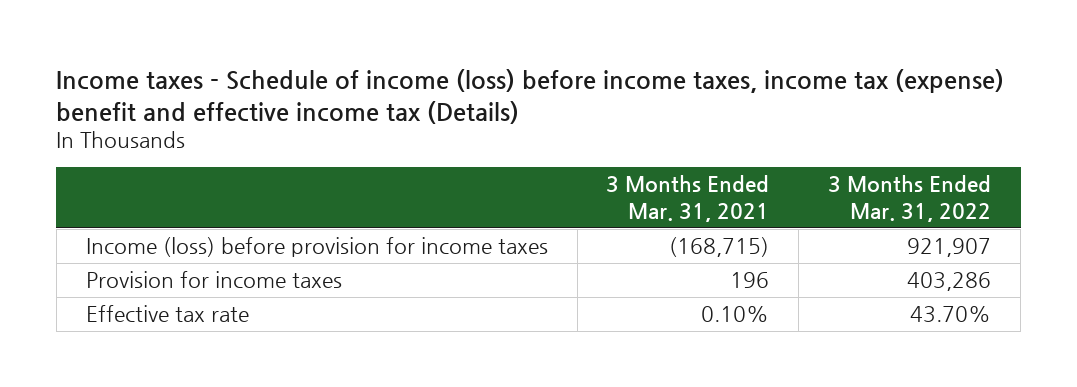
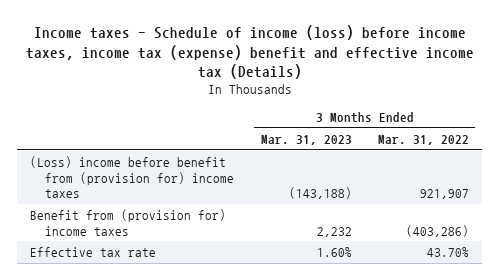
[606,175,770,222] 3 Months Ended Mar. 31, 2021 -> none
none -> [260,134,352,145] Mar. 31, 2023
[85,236,548,257] Income (loss) before provision for income taxes -> [30,155,235,199] (Loss) income before benefit from (provision for) income taxes
[85,270,342,288] Provision for income taxes -> [30,208,227,236] Benefit from (provision for) income taxes
[907,271,992,291] 403,286 -> [405,224,469,237] (403,286)

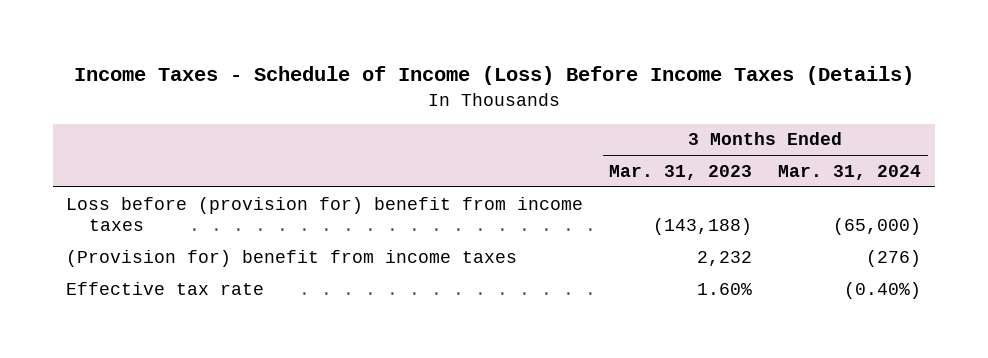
[25,24,474,80] Income taxes - Schedule of income (loss) before income taxes, income tax (expense) benefit and effective income tax (Details) -> [73,66,914,86] Income Taxes - Schedule of Income (Loss) Before Income Taxes (Details)
[377,134,469,145] Mar. 31, 2022 -> none
none -> [778,165,922,181] Mar. 31, 2024
[30,155,235,199] (Loss) income before benefit from (provision for) income taxes -> [66,196,584,232] Loss before (provision for) benefit from income taxes
[30,208,227,236] Benefit from (provision for) income taxes -> [66,249,518,267] (Provision for) benefit from income taxes

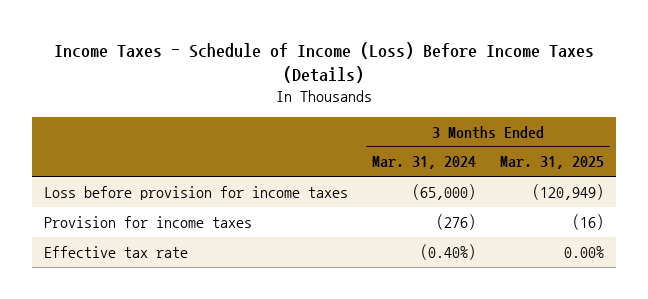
[609,165,753,181] Mar. 31, 2023 -> none
none -> [499,156,604,170] Mar. 31, 2025
[66,196,584,232] Loss before (provision for) benefit from income taxes -> [43,185,348,200] Loss before provision for income taxes
[66,249,518,267] (Provision for) benefit from income taxes -> [43,215,252,228] Provision for income taxes

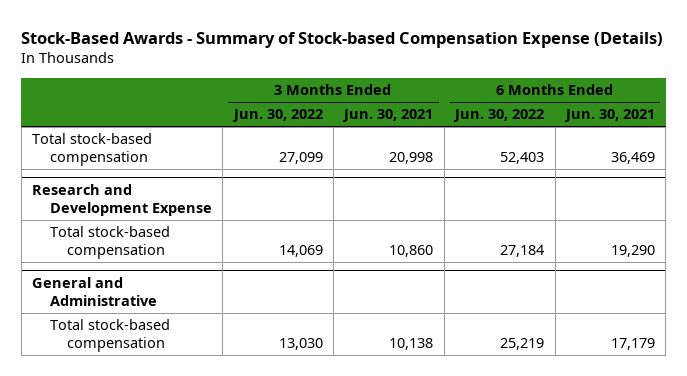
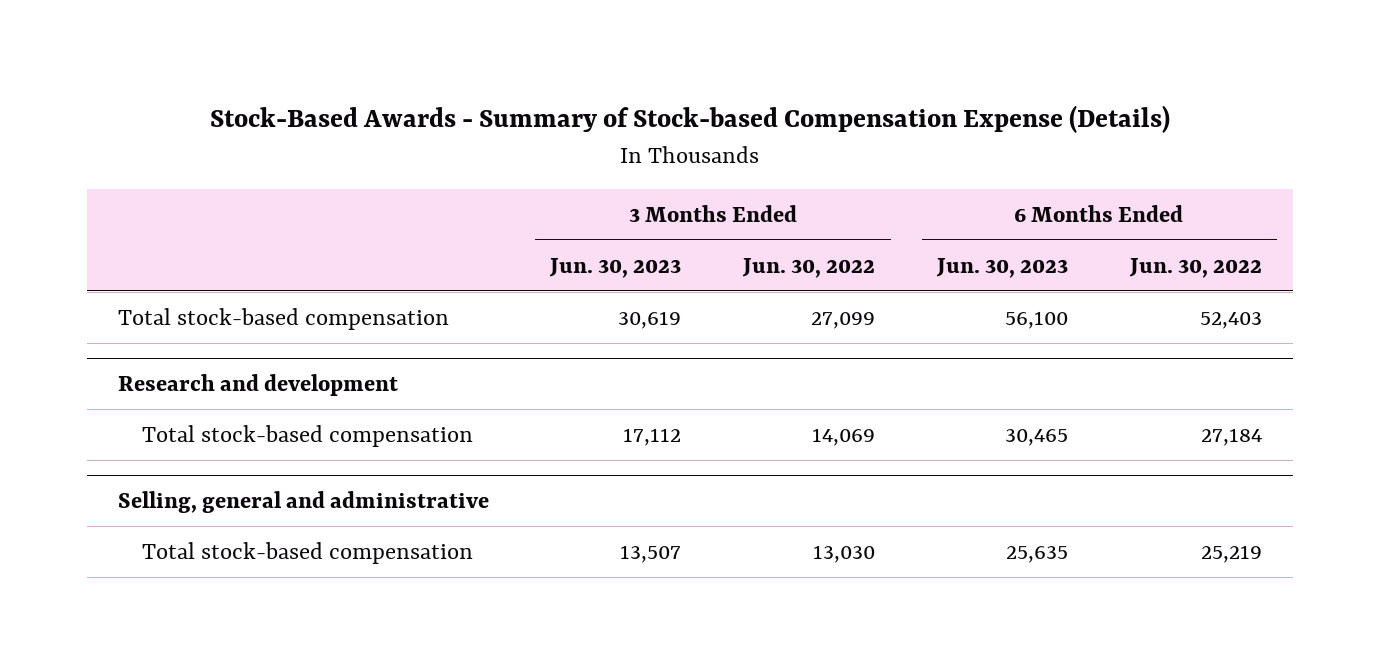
[342,109,434,123] Jun. 30, 2021 -> none
[563,109,655,123] Jun. 30, 2021 -> none
none -> [549,257,682,278] Jun. 30, 2023
none -> [936,257,1069,278] Jun. 30, 2023
[32,184,212,216] Research and Development Expense -> [117,374,398,397] Research and development
[32,277,157,306] General and Administrative -> [117,491,489,514] Selling, general and administrative

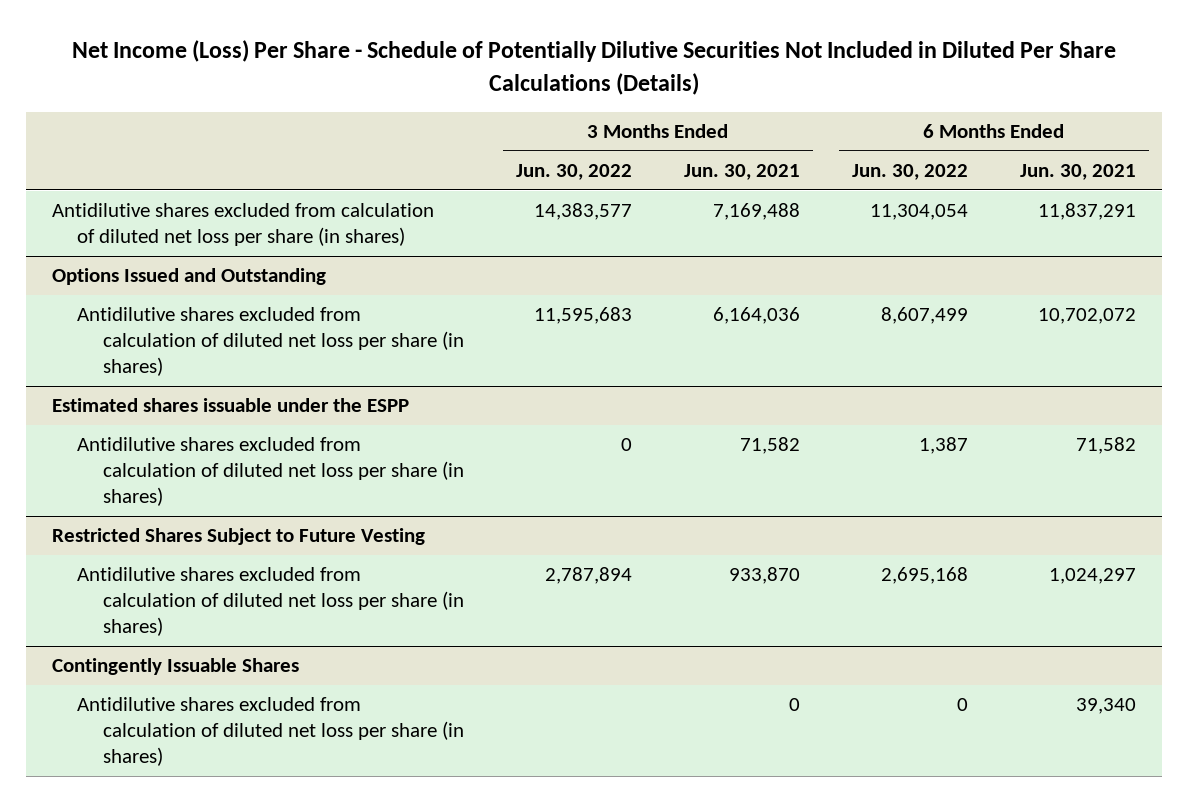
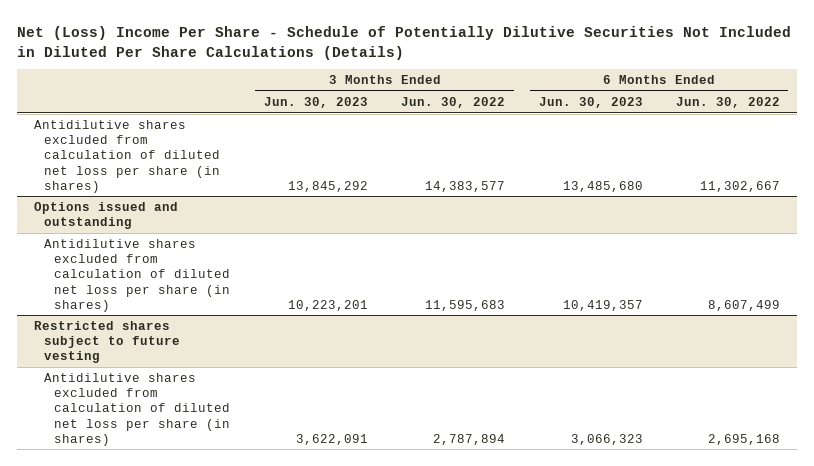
[71,40,1116,95] Net Income (Loss) Per Share - Schedule of Potentially Dilutive Securities Not Included in Diluted Per Share Calculations (Details) -> [17,25,792,60] Net (Loss) Income Per Share - Schedule of Potentially Dilutive Securities Not Included in Diluted Per Share Calculations (Details)
[683,163,800,180] Jun. 30, 2021 -> none
[1019,163,1136,180] Jun. 30, 2021 -> none
none -> [263,96,368,108] Jun. 30, 2023
none -> [538,96,643,108] Jun. 30, 2023
[869,204,968,221] 11,304,054 -> [700,180,781,192] 11,302,667
[52,268,327,286] Options Issued and Outstanding -> [33,202,178,230] Options issued and outstanding
[52,398,410,413] Estimated shares issuable under the ESPP -> none
[77,437,464,507] Antidilutive shares excluded from calculation of diluted net loss per share (in shares) -> none
[52,528,426,546] Restricted Shares Subject to Future Vesting -> [33,321,181,364] Restricted shares subject to future vesting
[52,658,300,676] Contingently Issuable Shares -> none
[77,697,464,767] Antidilutive shares excluded from calculation of diluted net loss per share (in shares) -> none

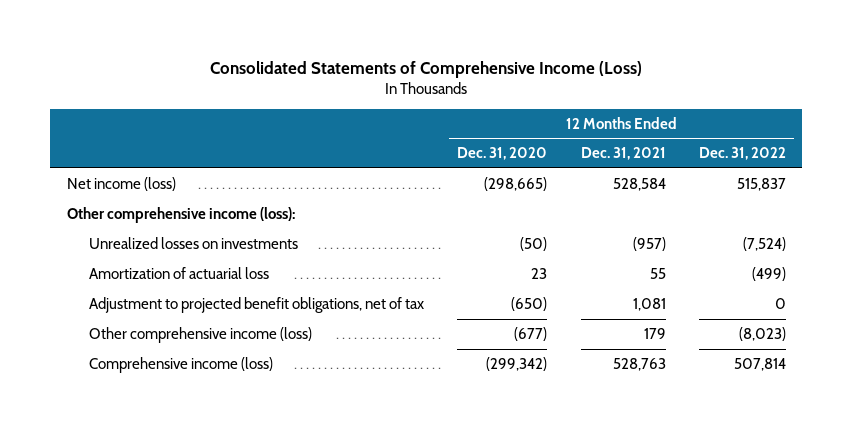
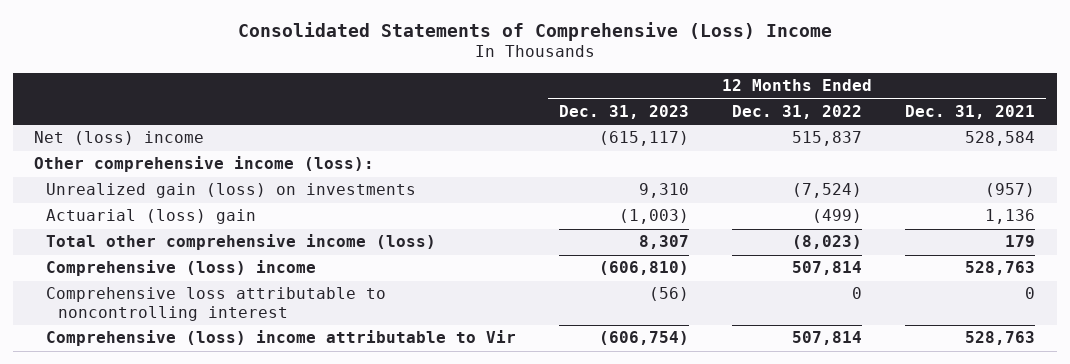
[210,60,643,78] Consolidated Statements of Comprehensive Income (Loss) -> [237,21,832,41] Consolidated Statements of Comprehensive (Loss) Income
[457,147,548,161] Dec. 31, 2020 -> none
none -> [559,105,690,120] Dec. 31, 2023
[67,177,177,192] Net income (loss) -> [34,131,205,146] Net (loss) income
[88,297,424,314] Adjustment to projected benefit obligations, net of tax -> none
[88,237,298,250] Unrealized losses on investments -> [46,183,417,199] Unrealized gain (loss) on investments
[88,267,269,280] Amortization of actuarial loss -> [46,209,257,225] Actuarial (loss) gain
[649,268,666,280] 55 -> [985,209,1036,225] 1,136
[88,327,312,344] Other comprehensive income (loss) -> [46,234,437,251] Total other comprehensive income (loss)
none -> [46,260,317,277] Comprehensive (loss) income
none -> [46,287,387,321] Comprehensive loss attributable to noncontrolling interest
[88,357,273,374] Comprehensive income (loss) -> [46,330,517,347] Comprehensive (loss) income attributable to Vir

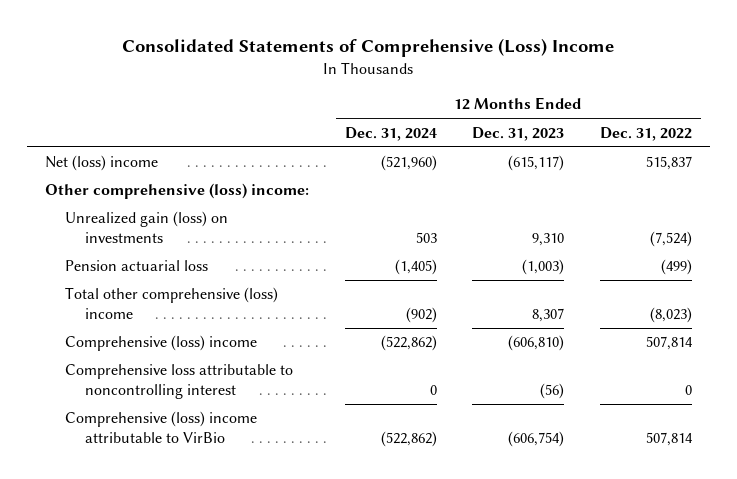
[905,105,1036,120] Dec. 31, 2021 -> none
none -> [344,126,437,141] Dec. 31, 2024
[34,156,375,173] Other comprehensive income (loss): -> [45,183,310,200] Other comprehensive (loss) income:
[46,209,257,225] Actuarial (loss) gain -> [64,260,208,272] Pension actuarial loss
[46,234,437,251] Total other comprehensive income (loss) -> [64,287,278,319] Total other comprehensive (loss) income
[46,330,517,347] Comprehensive (loss) income attributable to Vir -> [64,411,257,443] Comprehensive (loss) income attributable to VirBio

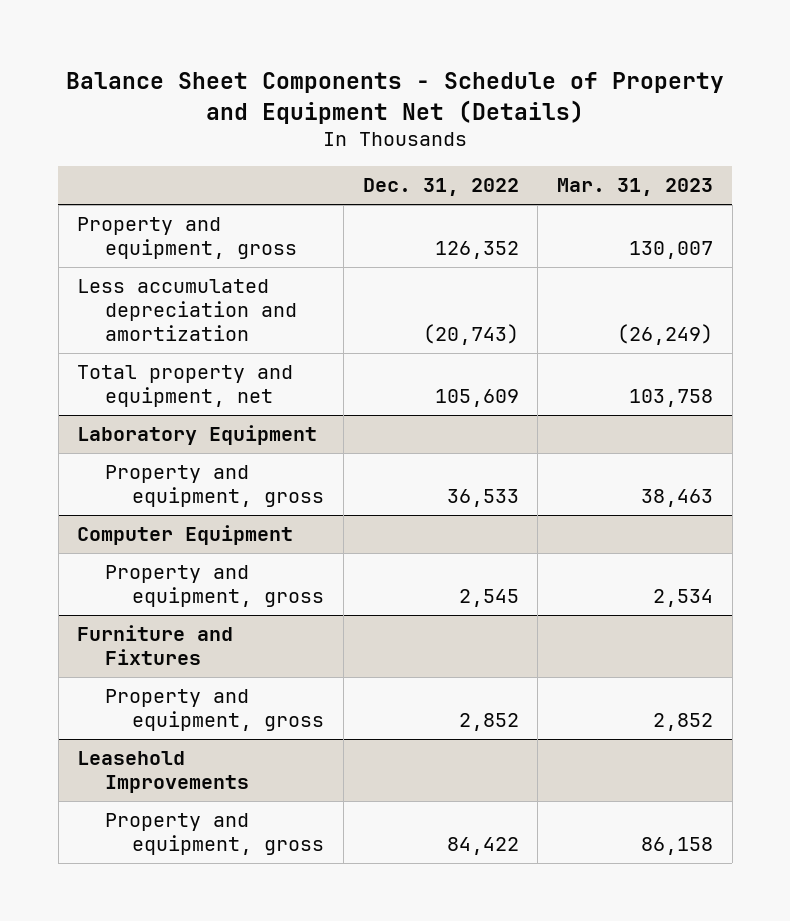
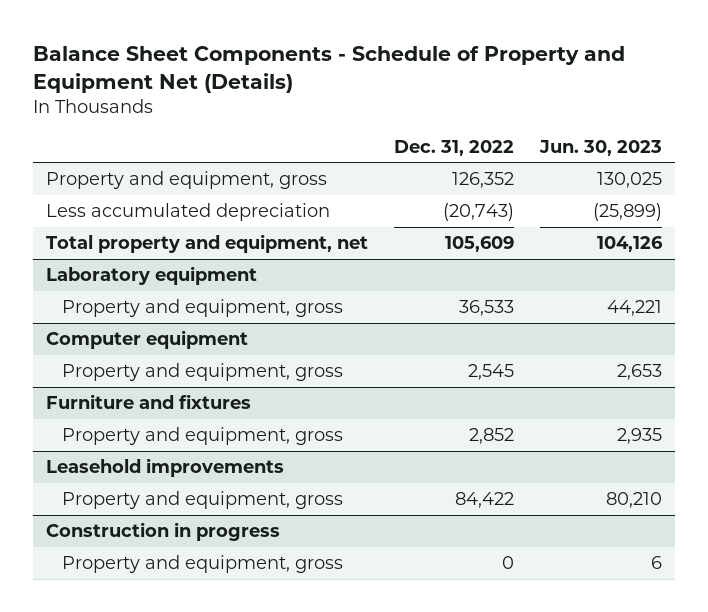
[557,178,714,197] Mar. 31, 2023 -> none
none -> [539,139,663,156] Jun. 30, 2023
[77,279,297,342] Less accumulated depreciation and amortization -> [45,203,330,222] Less accumulated depreciation
[77,425,318,446] Laboratory Equipment -> [45,266,257,286] Laboratory equipment
[77,525,294,546] Computer Equipment -> [45,330,248,350] Computer equipment
[77,625,234,666] Furniture and Fixtures -> [45,394,251,410] Furniture and fixtures
[77,751,249,794] Leasehold Improvements -> [45,458,284,478] Leasehold improvements
none -> [45,522,280,542] Construction in progress
none -> [61,555,343,574] Property and equipment, gross

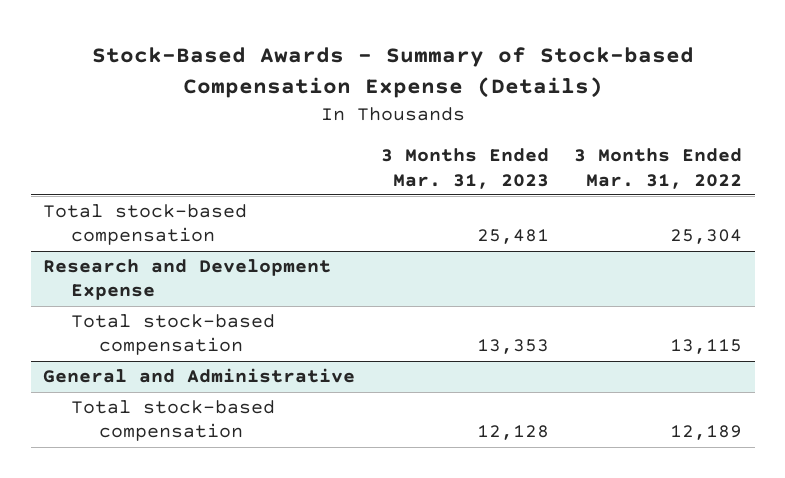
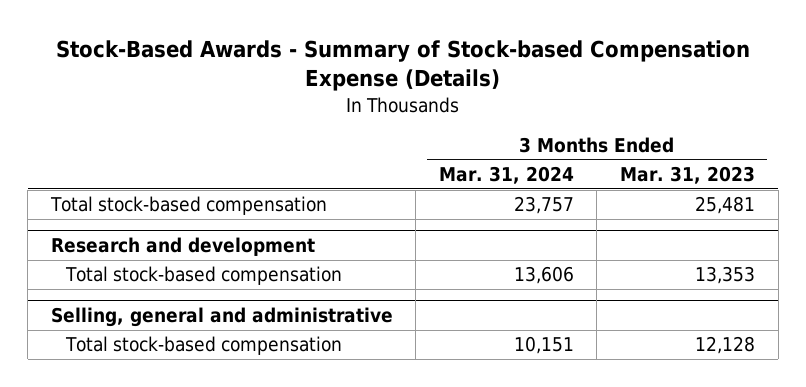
[573,148,742,189] 3 Months Ended Mar. 31, 2022 -> none
none -> [438,166,574,185] Mar. 31, 2024
[43,259,332,301] Research and Development Expense -> [50,236,315,256] Research and development
[43,368,356,384] General and Administrative -> [50,306,393,327] Selling, general and administrative

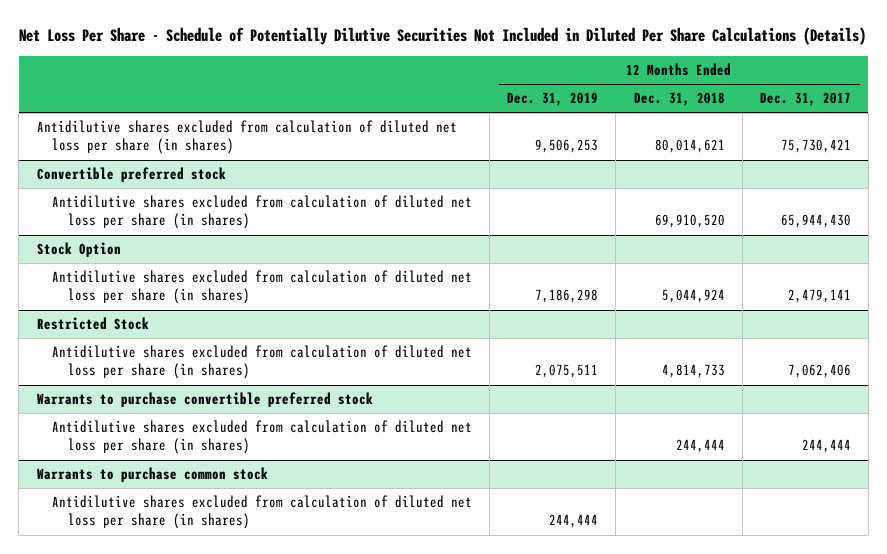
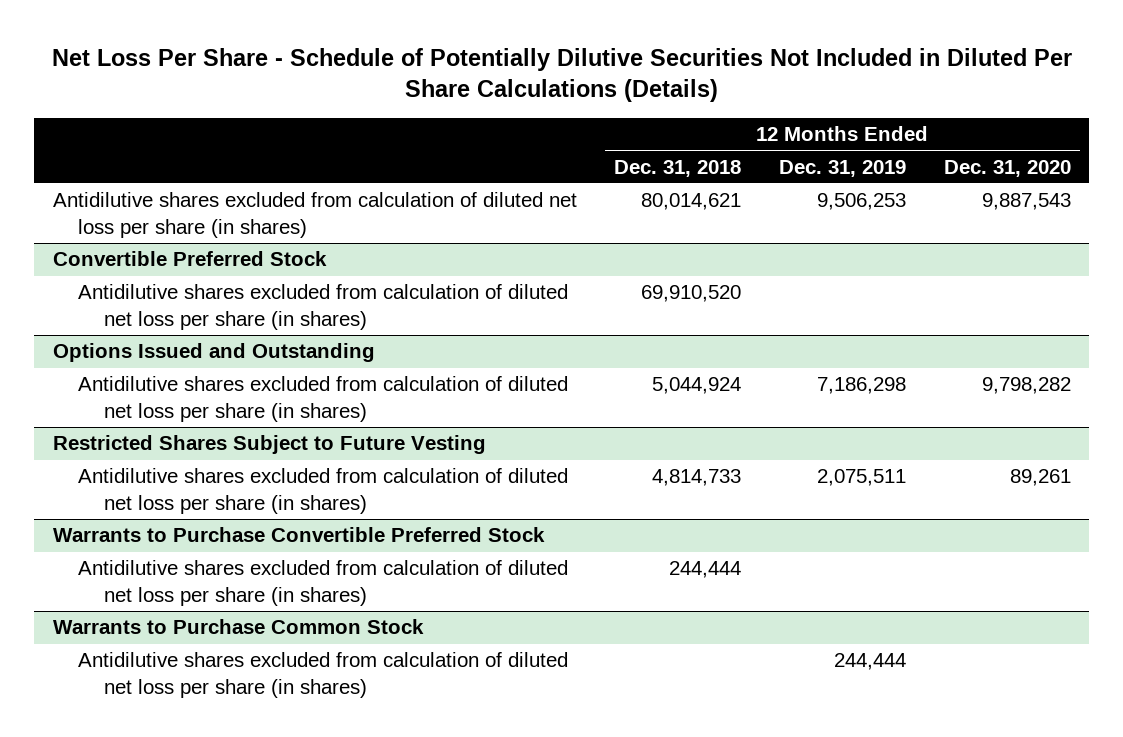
[759,92,851,107] Dec. 31, 2017 -> none
none -> [943,159,1071,177] Dec. 31, 2020
[36,167,226,183] Convertible preferred stock -> [52,251,327,267] Convertible Preferred Stock
[36,242,121,258] Stock Option -> [52,343,375,363] Options Issued and Outstanding
[36,317,149,331] Restricted Stock -> [52,435,486,455] Restricted Shares Subject to Future Vesting
[36,392,373,408] Warrants to purchase convertible preferred stock -> [52,527,545,543] Warrants to Purchase Convertible Preferred Stock
[36,467,268,483] Warrants to purchase common stock -> [52,619,424,635] Warrants to Purchase Common Stock

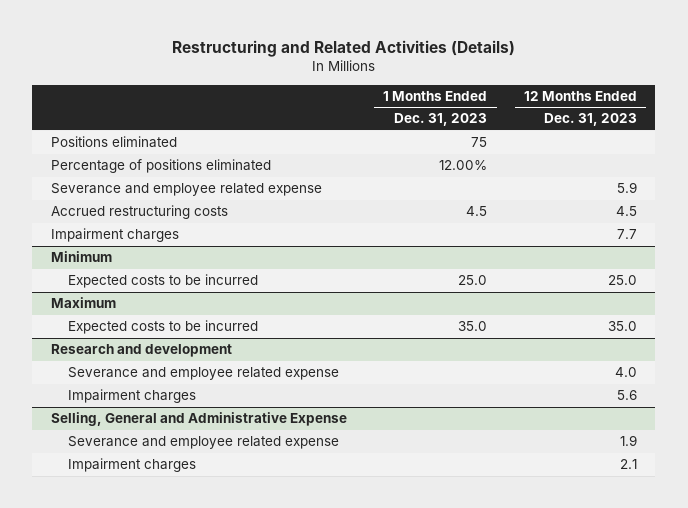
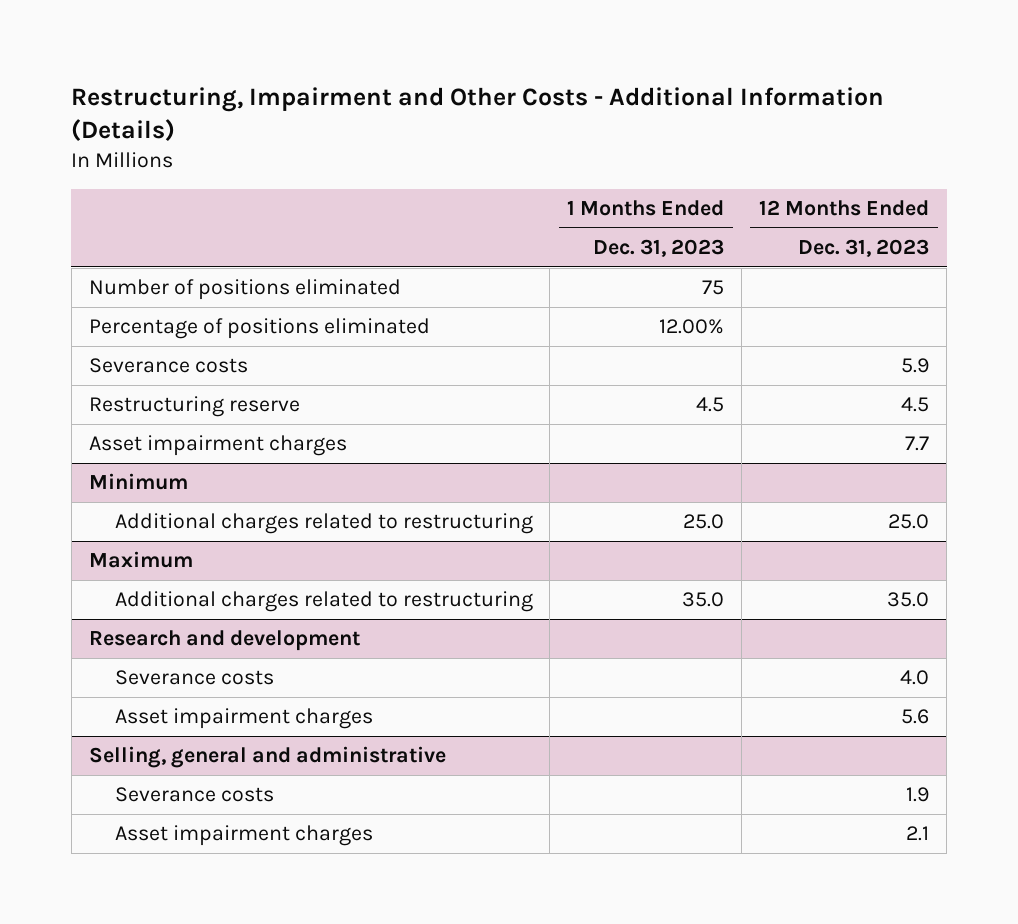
[171,40,515,58] Restructuring and Related Activities (Details) -> [71,86,885,142] Restructuring, Impairment and Other Costs - Additional Information (Details)
[50,136,177,149] Positions eliminated -> [88,279,401,301] Number of positions eliminated
[50,183,322,197] Severance and employee related expense -> [88,358,248,374] Severance costs
[50,205,228,220] Accrued restructuring costs -> [88,396,300,418] Restructuring reserve
[50,228,179,243] Impairment charges -> [88,435,347,457] Asset impairment charges
[67,274,258,289] Expected costs to be incurred -> [114,513,533,535] Additional charges related to restructuring
[67,320,258,335] Expected costs to be incurred -> [114,591,533,613] Additional charges related to restructuring
[67,367,339,381] Severance and employee related expense -> [114,670,274,686] Severance costs
[67,389,196,404] Impairment charges -> [114,708,373,730] Asset impairment charges
[50,412,347,427] Selling, General and Administrative Expense -> [88,746,446,769] Selling, general and administrative
[67,436,339,450] Severance and employee related expense -> [114,787,274,803] Severance costs
[67,458,196,473] Impairment charges -> [114,825,373,847] Asset impairment charges

